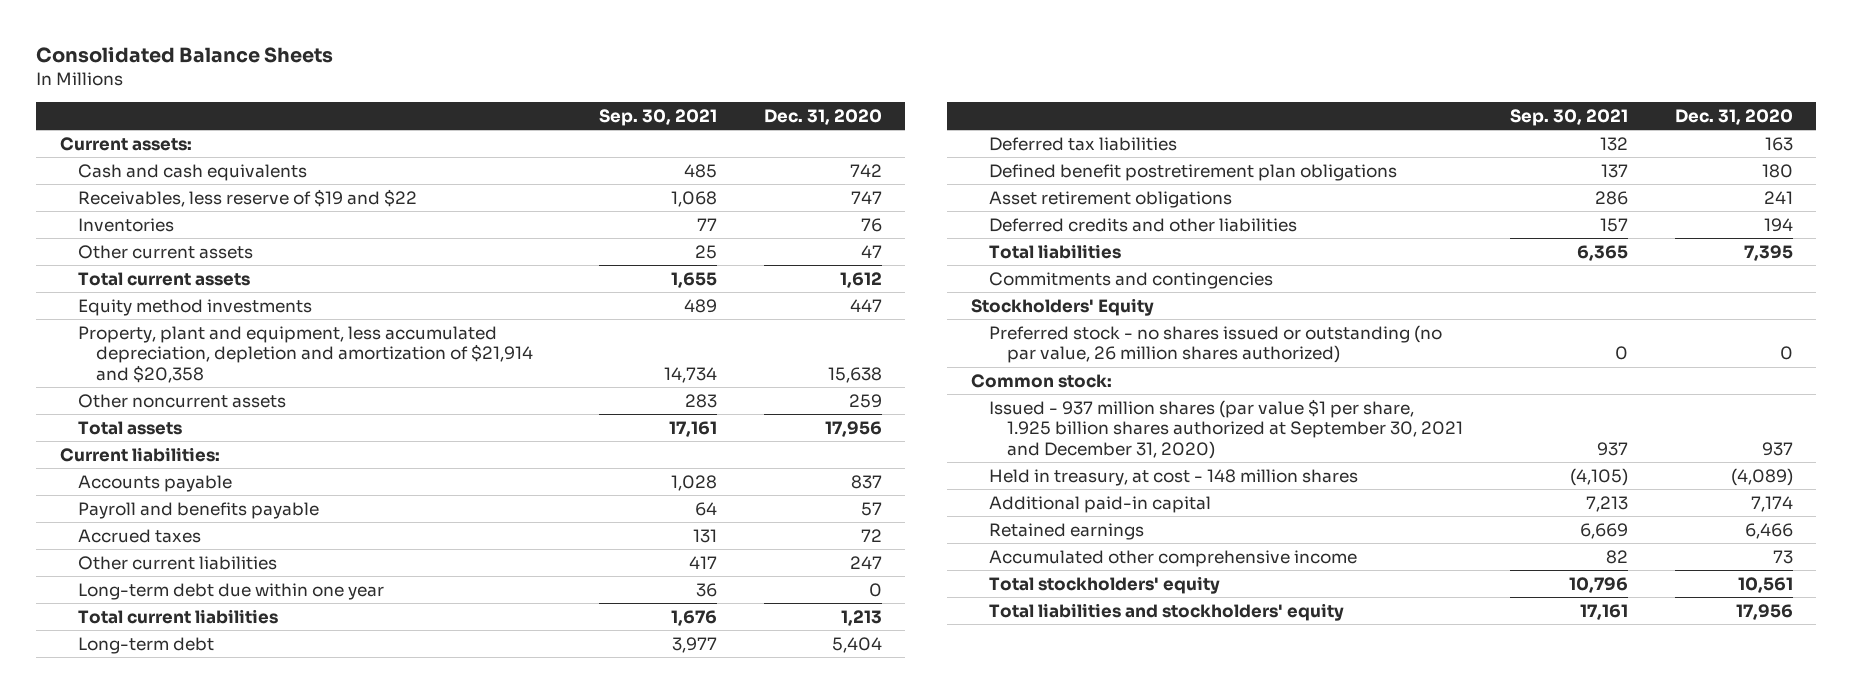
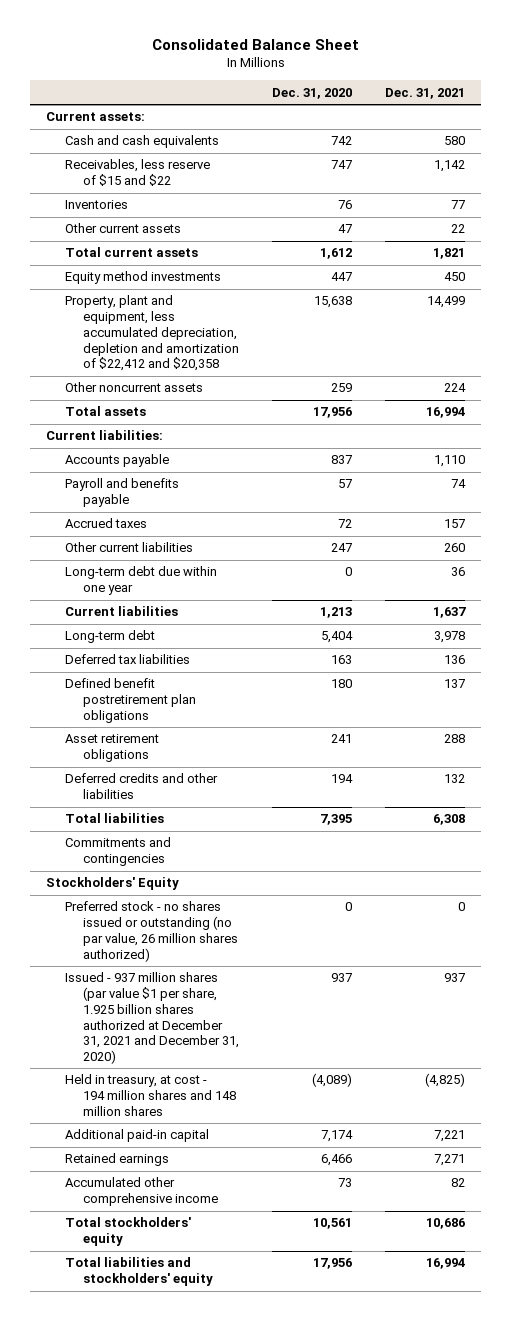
[36,47,334,64] Consolidated Balance Sheets -> [151,39,359,51] Consolidated Balance Sheet
[598,108,717,126] Sep. 30, 2021 -> none
none -> [384,87,465,99] Dec. 31, 2021
[77,188,417,207] Receivables, less reserve of $19 and $22 -> [64,159,210,187] Receivables, less reserve of $15 and $22
[77,325,534,383] Property, plant and equipment, less accumulated depreciation, depletion and amortization of $21,914 and $20,358 -> [64,295,240,372] Property, plant and equipment, less accumulated depreciation, depletion and amortization of $22,412 and $20,358
[77,608,278,624] Total current liabilities -> [64,606,178,617] Current liabilities
[970,373,1112,388] Common stock: -> none
[988,398,1464,459] Issued - 937 million shares (par value $1 per share, 1.925 billion shares authorized at September 30, 2021 and December 31, 2020) -> [64,972,240,1065] Issued - 937 million shares (par value $1 per share, 1.925 billion shares authorized at December 31, 2021 and December 31, 2020)
[988,468,1358,486] Held in treasury, at cost - 148 million shares -> [64,1074,237,1116] Held in treasury, at cost - 194 million shares and 148 million shares

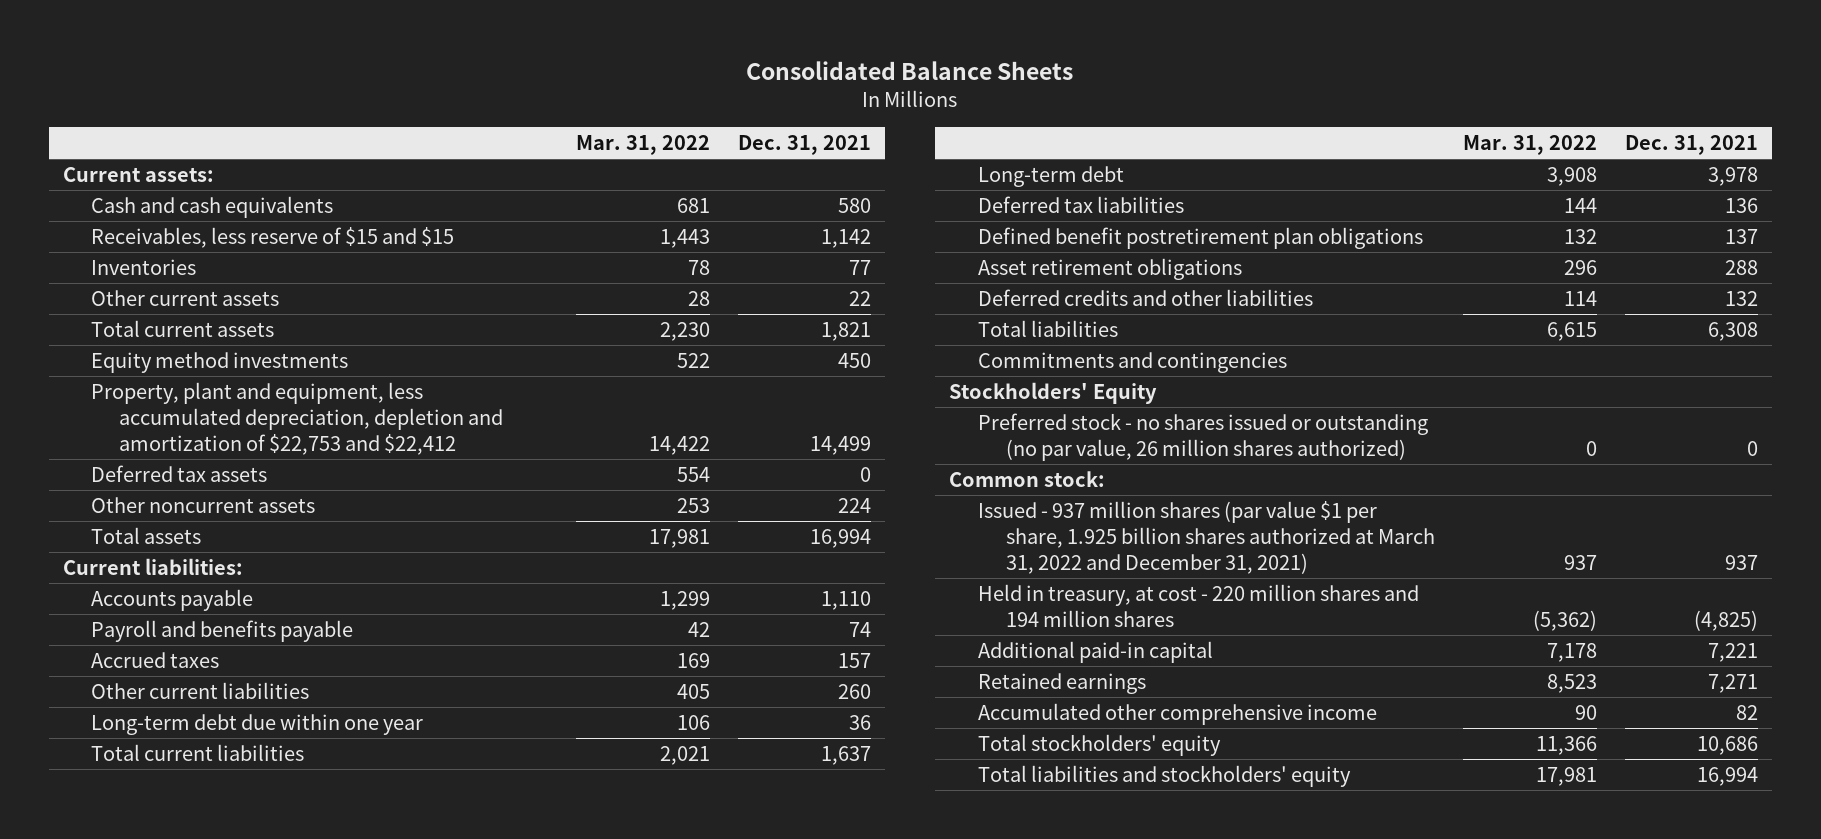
[151,39,359,51] Consolidated Balance Sheet -> [746,60,1074,80] Consolidated Balance Sheets
[271,87,352,99] Dec. 31, 2020 -> none
none -> [576,134,711,155] Mar. 31, 2022
[64,159,210,187] Receivables, less reserve of $15 and $22 -> [90,226,454,248] Receivables, less reserve of $15 and $15
[64,295,240,372] Property, plant and equipment, less accumulated depreciation, depletion and amortization of $22,412 and $20,358 -> [90,381,504,455] Property, plant and equipment, less accumulated depreciation, depletion and amortization of $22,753 and $22,412
none -> [90,464,267,482] Deferred tax assets
[64,606,178,617] Current liabilities -> [90,743,304,761] Total current liabilities
none -> [949,470,1106,487] Common stock:
[64,972,240,1065] Issued - 937 million shares (par value $1 per share, 1.925 billion shares authorized at December 31, 2021 and December 31, 2020) -> [977,500,1436,574] Issued - 937 million shares (par value $1 per share, 1.925 billion shares authorized at March 31, 2022 and December 31, 2021)
[64,1074,237,1116] Held in treasury, at cost - 194 million shares and 148 million shares -> [977,583,1419,627] Held in treasury, at cost - 220 million shares and 194 million shares

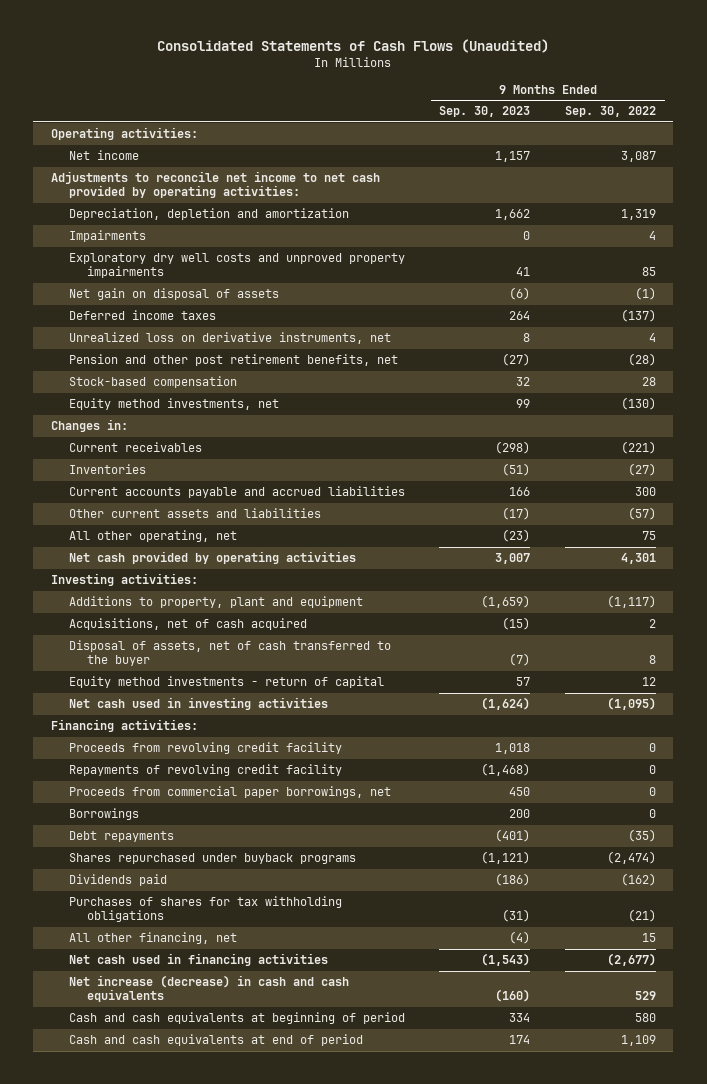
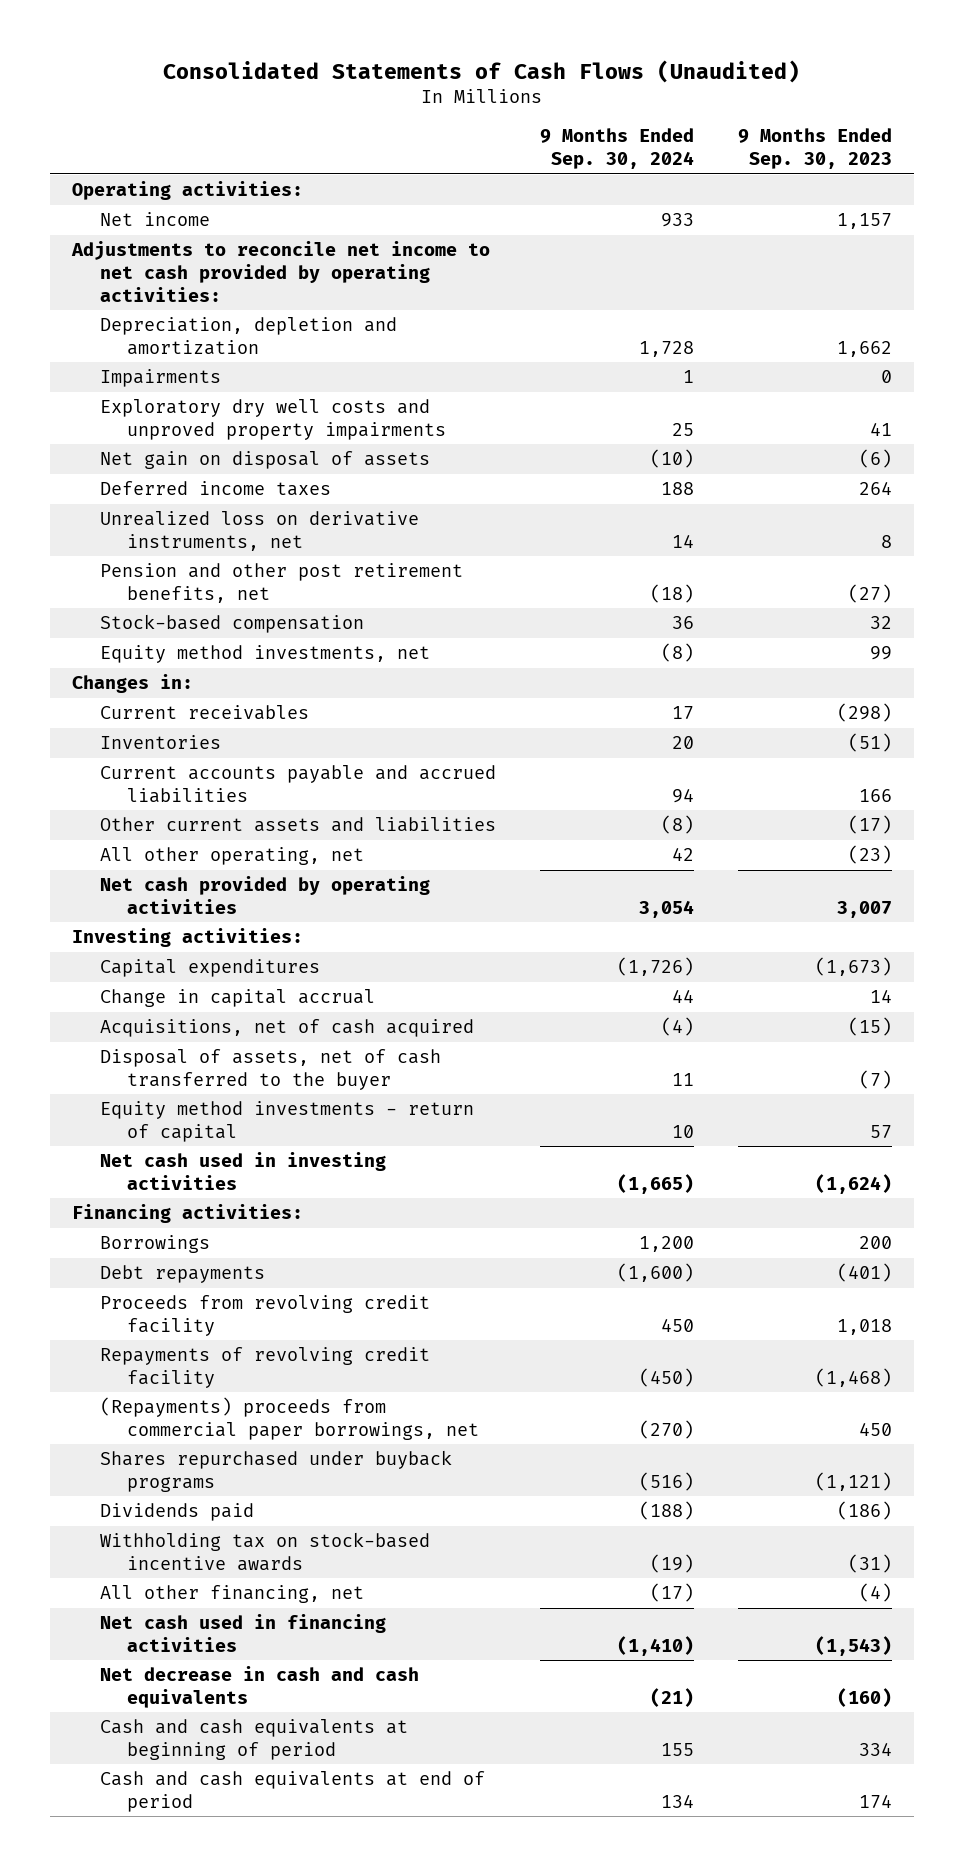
[564,106,656,118] Sep. 30, 2022 -> none
none -> [539,128,694,170] 9 Months Ended Sep. 30, 2024
[68,596,363,609] Additions to property, plant and equipment -> none
none -> [99,959,320,978] Capital expenditures
none -> [99,989,375,1008] Change in capital accrual
[68,786,391,799] Proceeds from commercial paper borrowings, net -> none
[68,742,342,755] Proceeds from revolving credit facility -> [99,1295,430,1336] Proceeds from revolving credit facility
[68,764,342,777] Repayments of revolving credit facility -> [99,1347,430,1388] Repayments of revolving credit facility
none -> [99,1397,480,1440] (Repayments) proceeds from commercial paper borrowings, net
[68,896,342,923] Purchases of shares for tax withholding obligations -> [99,1532,430,1571] Withholding tax on stock-based incentive awards
[68,975,349,1003] Net increase (decrease) in cash and cash equivalents -> [99,1666,419,1708] Net decrease in cash and cash equivalents

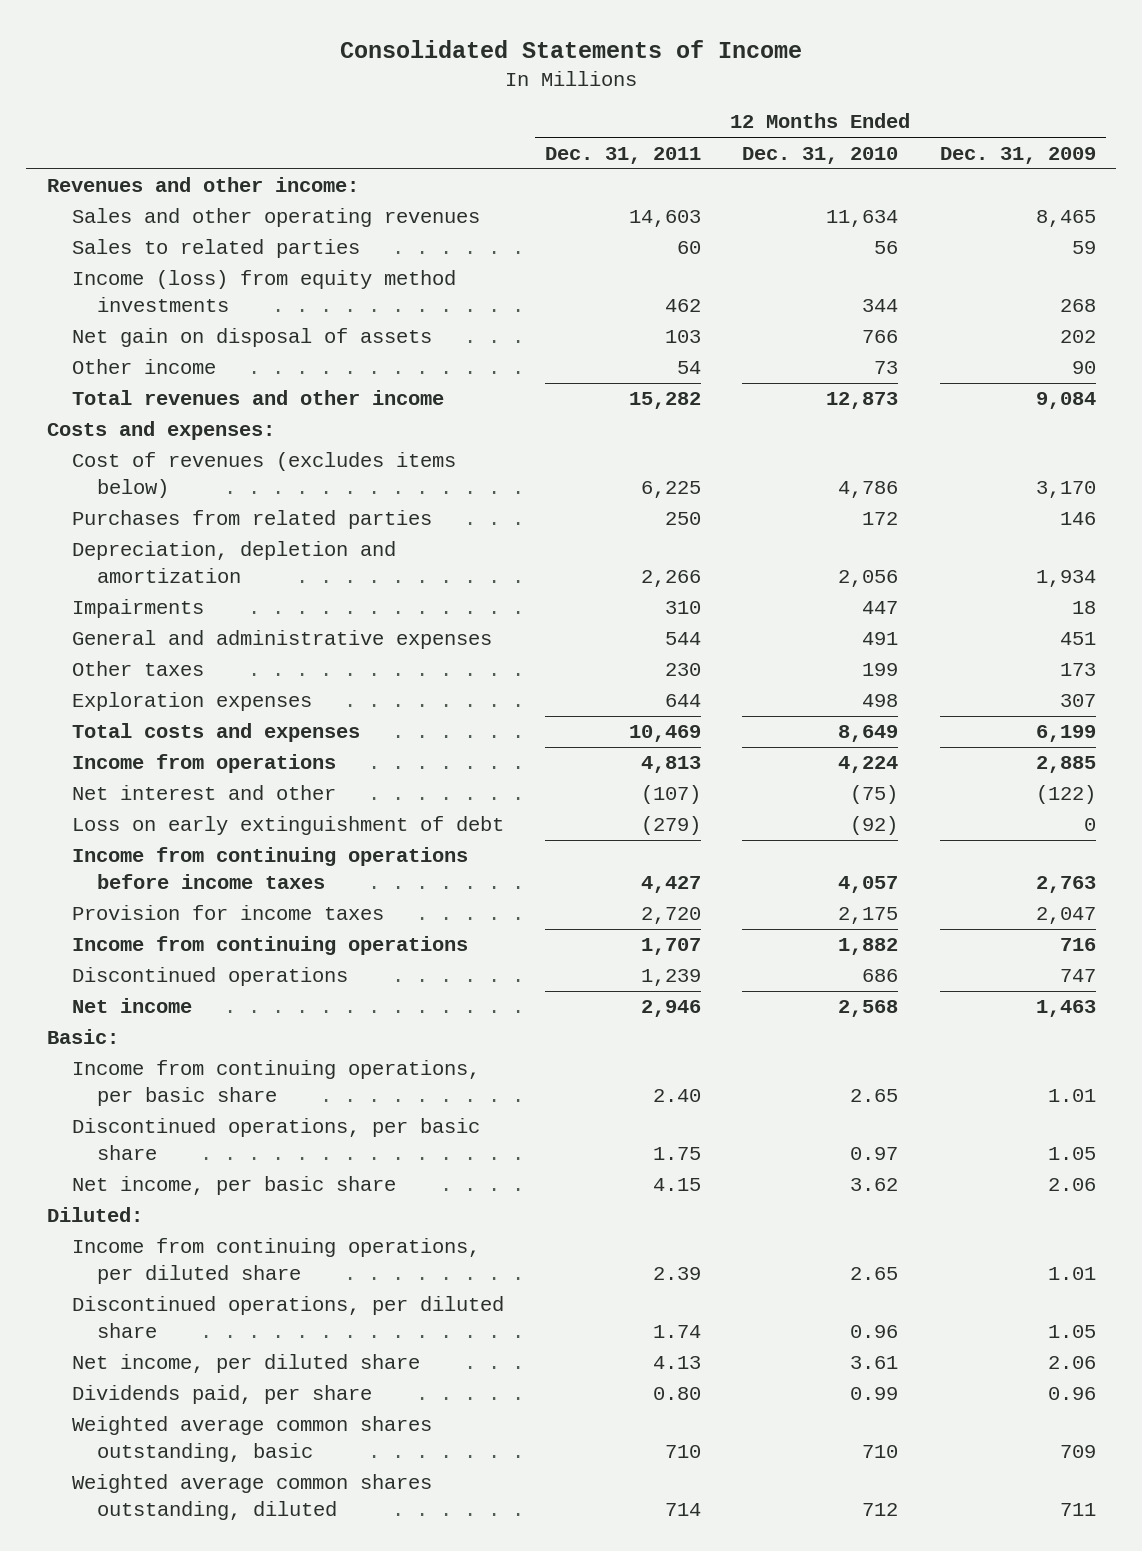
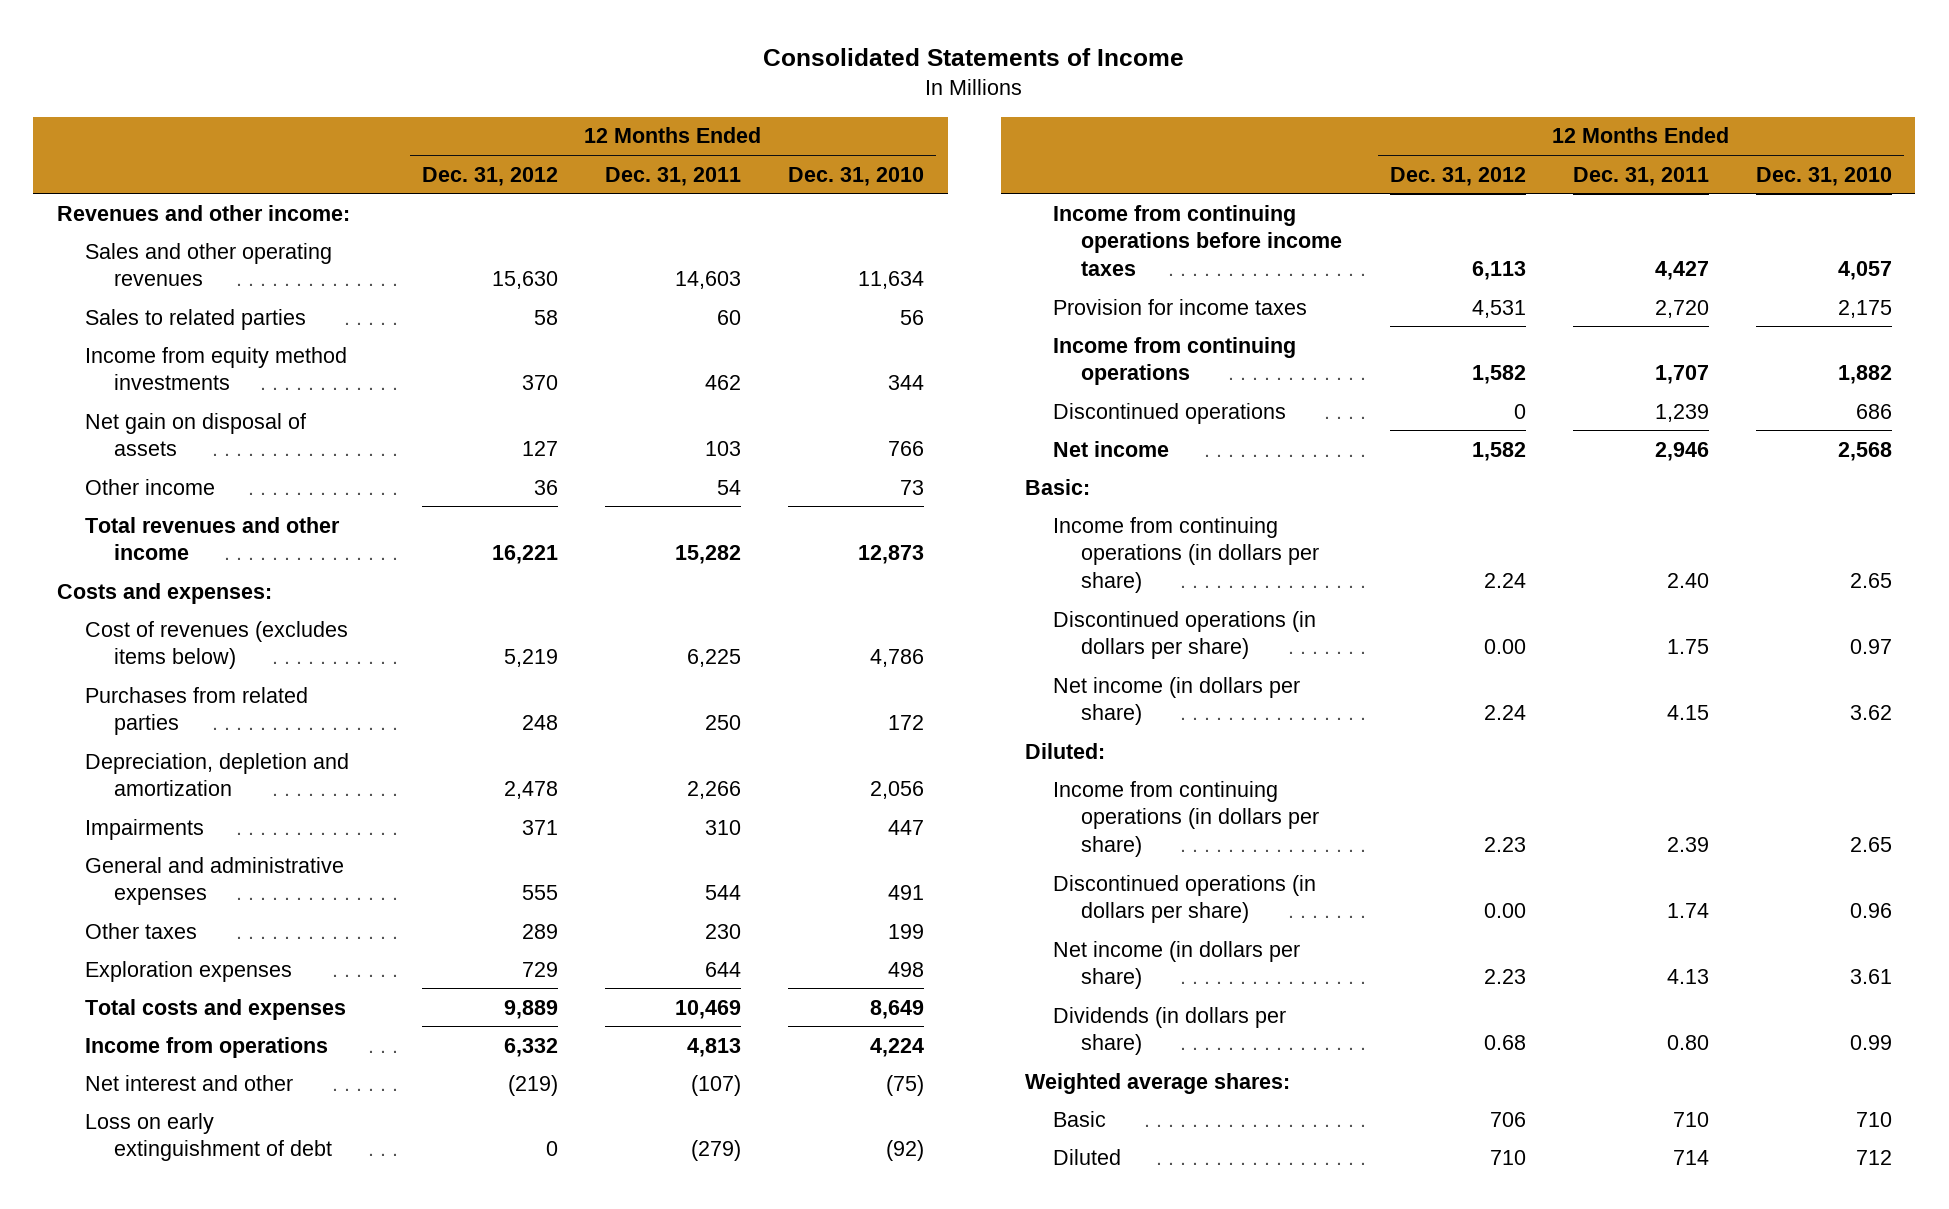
[939,146,1096,164] Dec. 31, 2009 -> none
none -> [421,166,558,186] Dec. 31, 2012
[71,270,456,312] Income (loss) from equity method investments -> [85,346,348,391] Income from equity method investments
[71,1060,480,1106] Income from continuing operations, per basic share -> [1052,516,1320,593] Income from continuing operations (in dollars per share)
[71,1118,480,1160] Discontinued operations, per basic share -> [1052,610,1316,660] Discontinued operations (in dollars per share)
[71,1176,396,1196] Net income, per basic share -> [1052,676,1300,726] Net income (in dollars per share)
[71,1238,480,1284] Income from continuing operations, per diluted share -> [1052,780,1320,857] Income from continuing operations (in dollars per share)
[71,1296,504,1338] Discontinued operations, per diluted share -> [1052,874,1316,924] Discontinued operations (in dollars per share)
[71,1354,420,1374] Net income, per diluted share -> [1052,940,1300,990] Net income (in dollars per share)
[71,1385,372,1405] Dividends paid, per share -> [1052,1006,1286,1056] Dividends (in dollars per share)
none -> [1024,1072,1290,1094] Weighted average shares:
[71,1416,432,1462] Weighted average common shares outstanding, basic -> [1052,1110,1106,1127] Basic
[71,1474,432,1520] Weighted average common shares outstanding, diluted -> [1052,1148,1121,1165] Diluted

